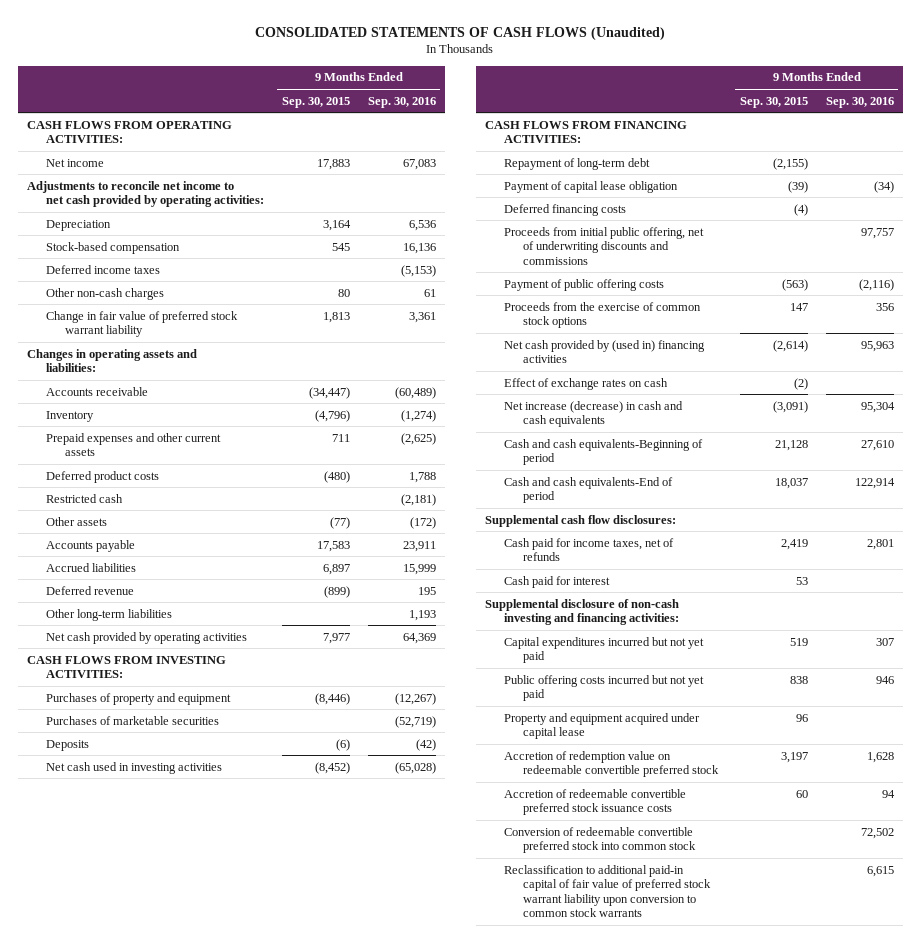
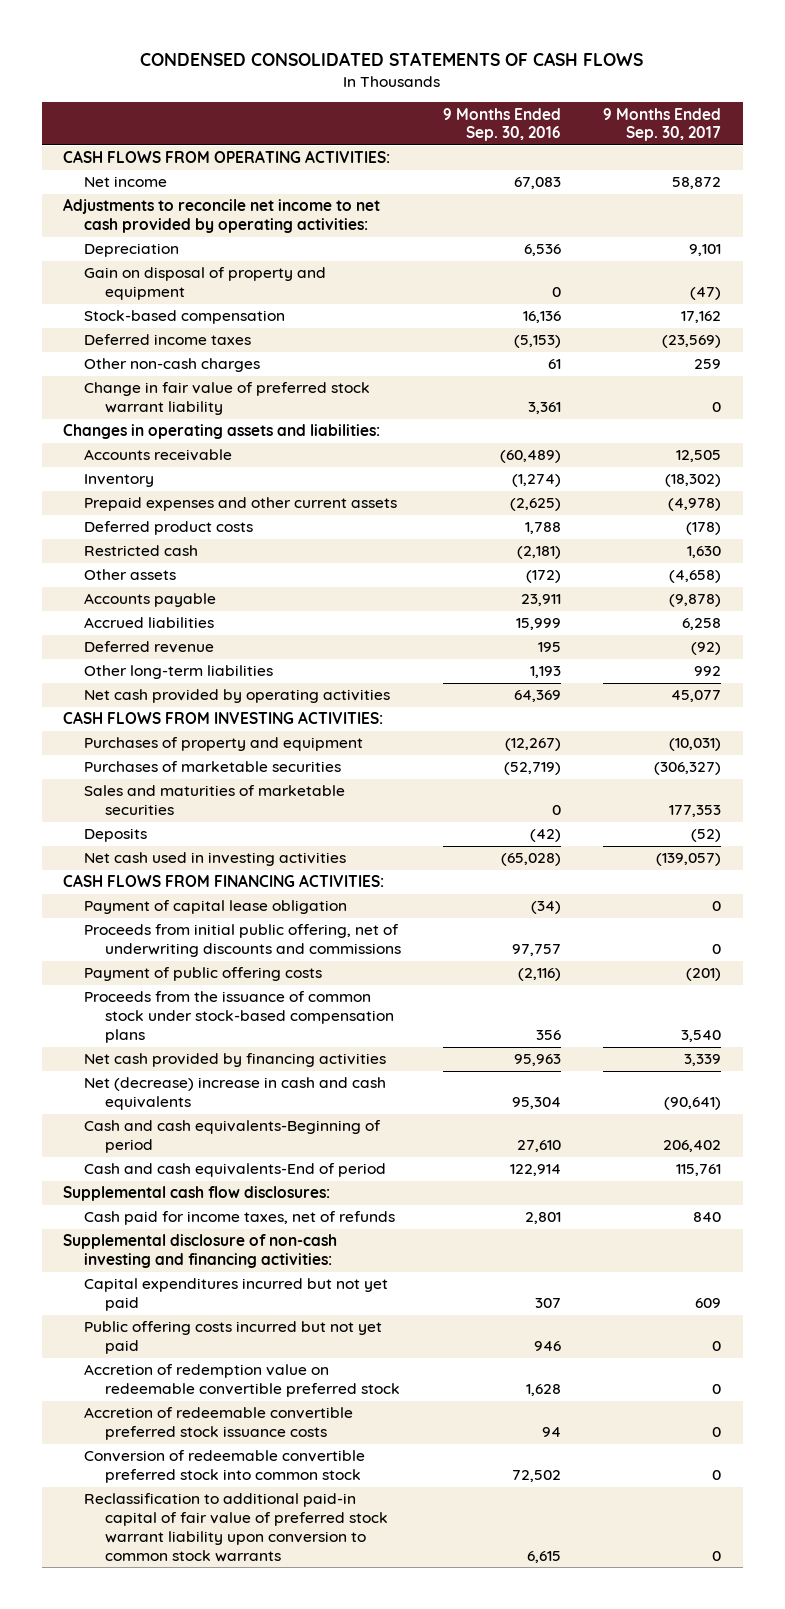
[255,26,666,40] CONSOLIDATED STATEMENTS OF CASH FLOWS (Unaudited) -> [140,52,644,67] CONDENSED CONSOLIDATED STATEMENTS OF CASH FLOWS
[281,96,350,108] Sep. 30, 2015 -> none
none -> [603,107,722,142] 9 Months Ended Sep. 30, 2017
none -> [84,267,327,301] Gain on disposal of property and equipment
none -> [84,785,346,816] Sales and maturities of marketable securities
[503,157,650,170] Repayment of long-term debt -> none
[503,203,626,216] Deferred financing costs -> none
[503,377,668,390] Effect of exchange rates on cash -> none
[503,301,701,329] Proceeds from the exercise of common stock options -> [84,991,394,1044] Proceeds from the issuance of common stock under stock-based compensation plans
[503,339,705,364] Net cash provided by (used in) financing activities -> [84,1053,387,1068] Net cash provided by financing activities
[503,400,683,428] Net increase (decrease) in cash and cash equivalents -> [84,1077,387,1111] Net (decrease) increase in cash and cash equivalents
[503,575,610,588] Cash paid for interest -> none
[503,712,700,740] Property and equipment acquired under capital lease -> none

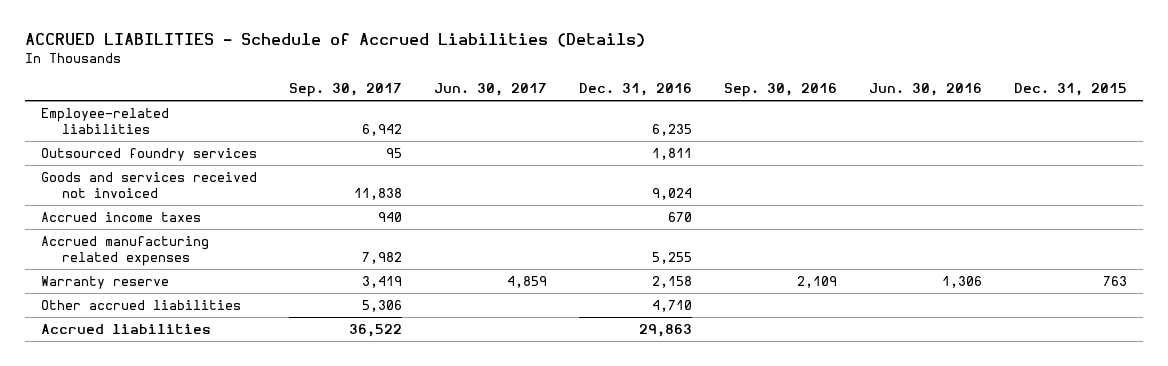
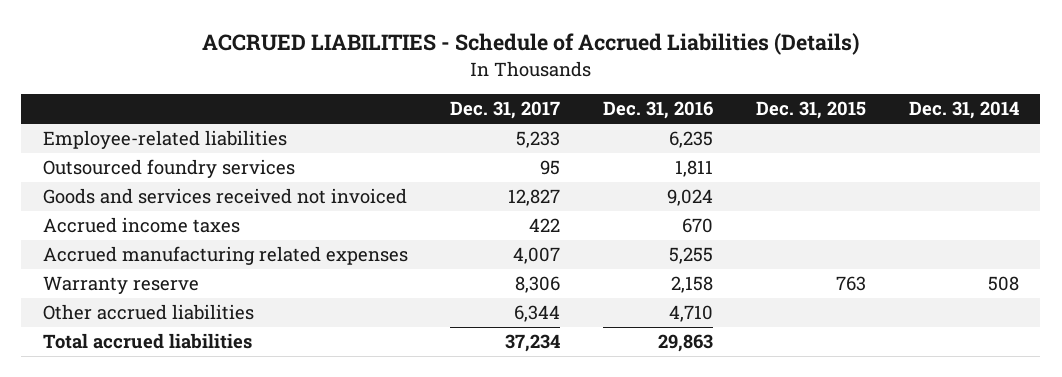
[289,83,403,98] Sep. 30, 2017 -> none
[434,83,548,97] Jun. 30, 2017 -> none
[724,83,838,98] Sep. 30, 2016 -> none
[869,83,983,97] Jun. 30, 2016 -> none
none -> [450,101,561,120] Dec. 31, 2017
none -> [908,101,1019,120] Dec. 31, 2014
[40,324,211,335] Accrued liabilities -> [42,333,252,350] Total accrued liabilities

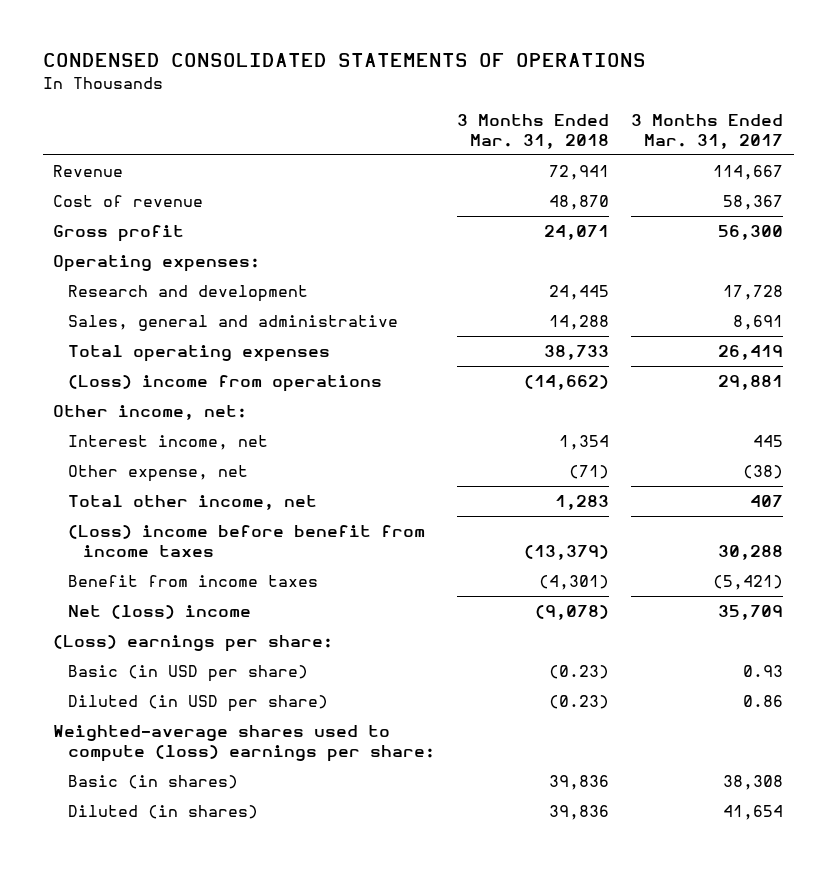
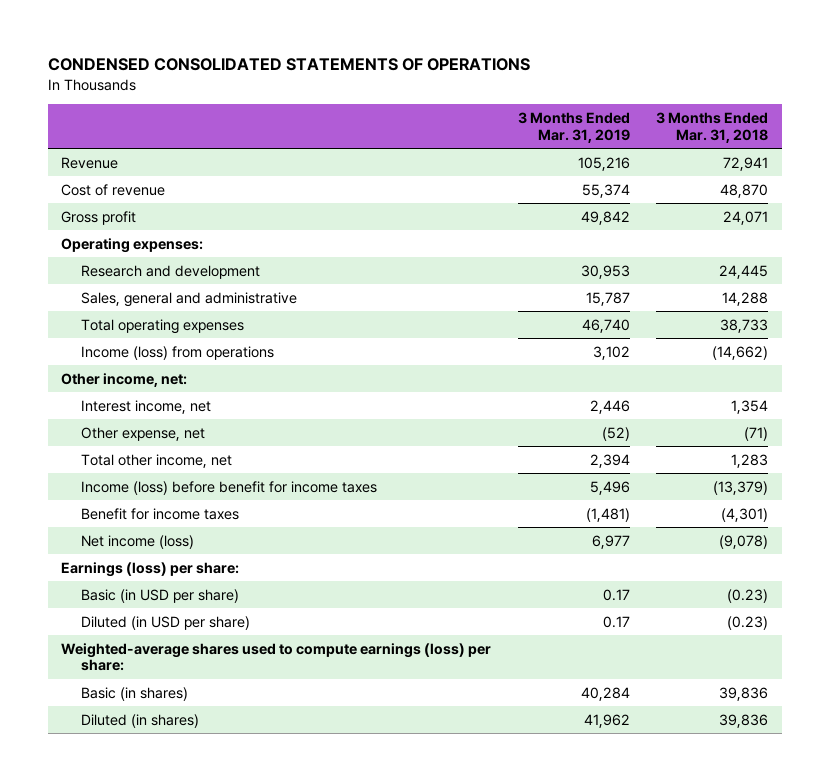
[630,113,783,149] 3 Months Ended Mar. 31, 2017 -> none
none -> [517,111,630,143] 3 Months Ended Mar. 31, 2019
[68,374,383,392] (Loss) income from operations -> [80,345,274,360] Income (loss) from operations
[68,524,426,557] (Loss) income before benefit from income taxes -> [80,480,377,495] Income (loss) before benefit for income taxes
[68,574,319,587] Benefit from income taxes -> [80,507,239,520] Benefit for income taxes
[68,604,252,619] Net (loss) income -> [80,534,194,549] Net income (loss)
[53,634,334,652] (Loss) earnings per share: -> [60,561,239,577] Earnings (loss) per share:
[53,724,436,762] Weighted-average shares used to compute (loss) earnings per share: -> [60,642,491,672] Weighted-average shares used to compute earnings (loss) per share:

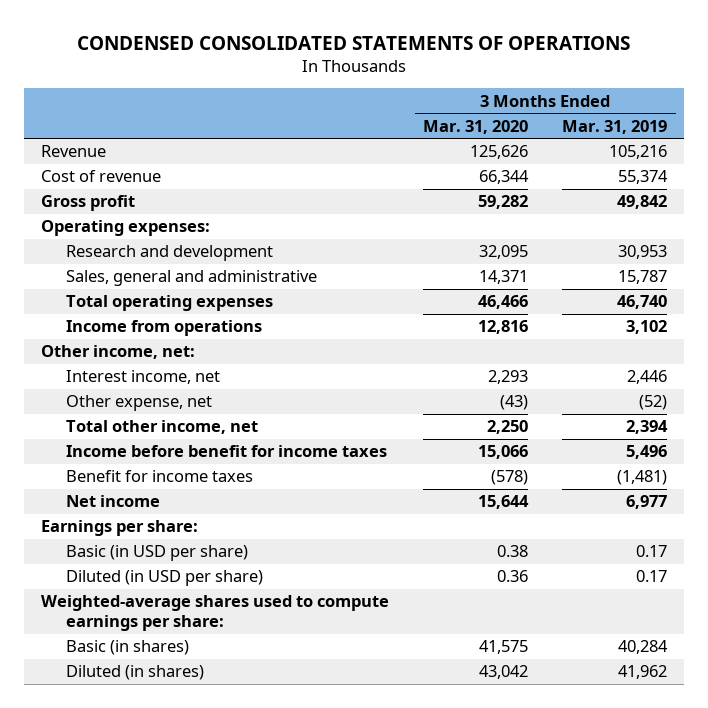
[656,111,769,143] 3 Months Ended Mar. 31, 2018 -> none
none -> [423,119,529,134] Mar. 31, 2020
[80,345,274,360] Income (loss) from operations -> [66,320,263,337] Income from operations
[80,480,377,495] Income (loss) before benefit for income taxes -> [66,445,388,458] Income before benefit for income taxes
[80,534,194,549] Net income (loss) -> [66,495,161,508] Net income
[60,561,239,577] Earnings (loss) per share: -> [41,520,199,537] Earnings per share:
[60,642,491,672] Weighted-average shares used to compute earnings (loss) per share: -> [41,595,390,632] Weighted-average shares used to compute earnings per share:

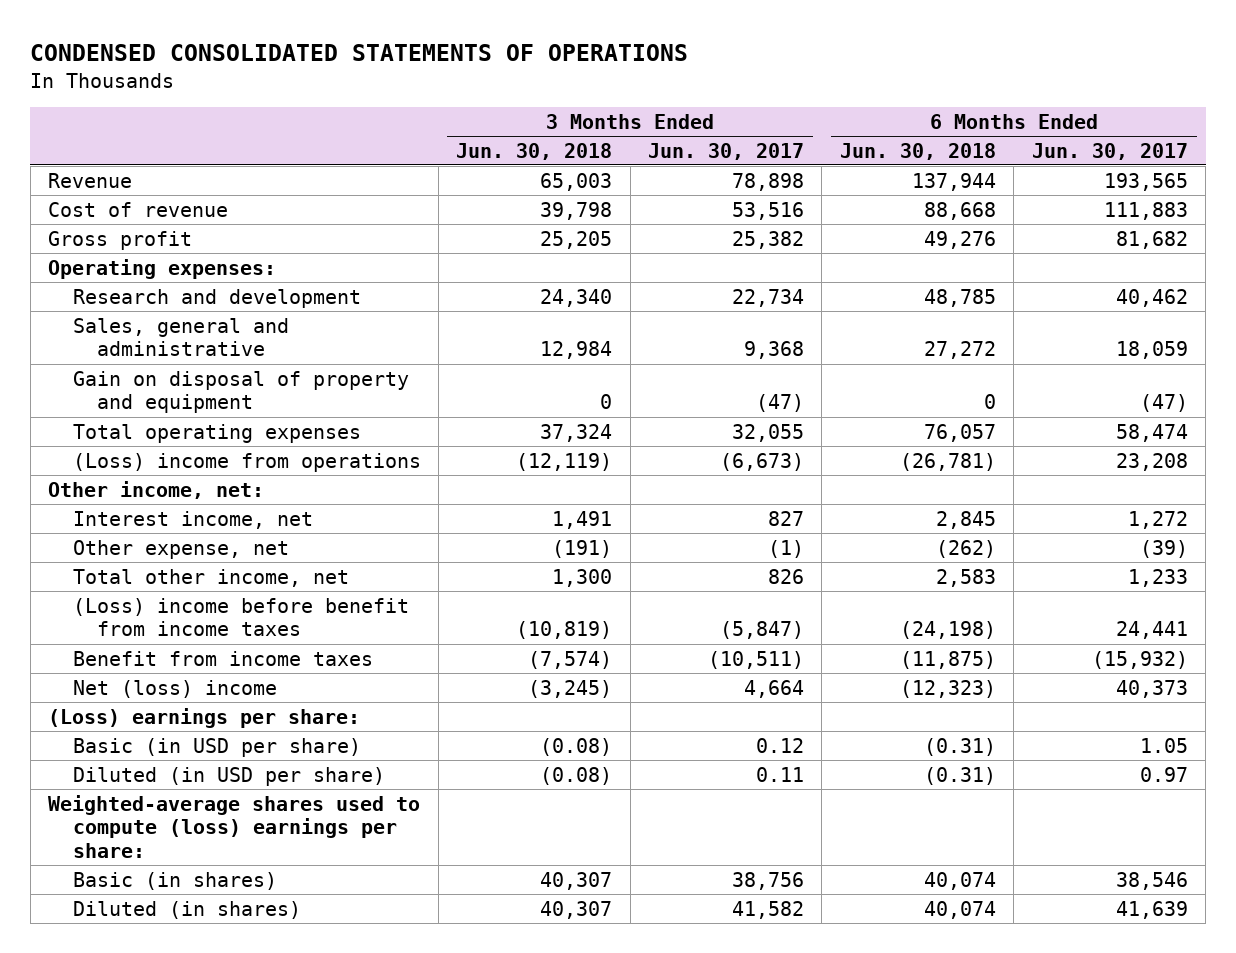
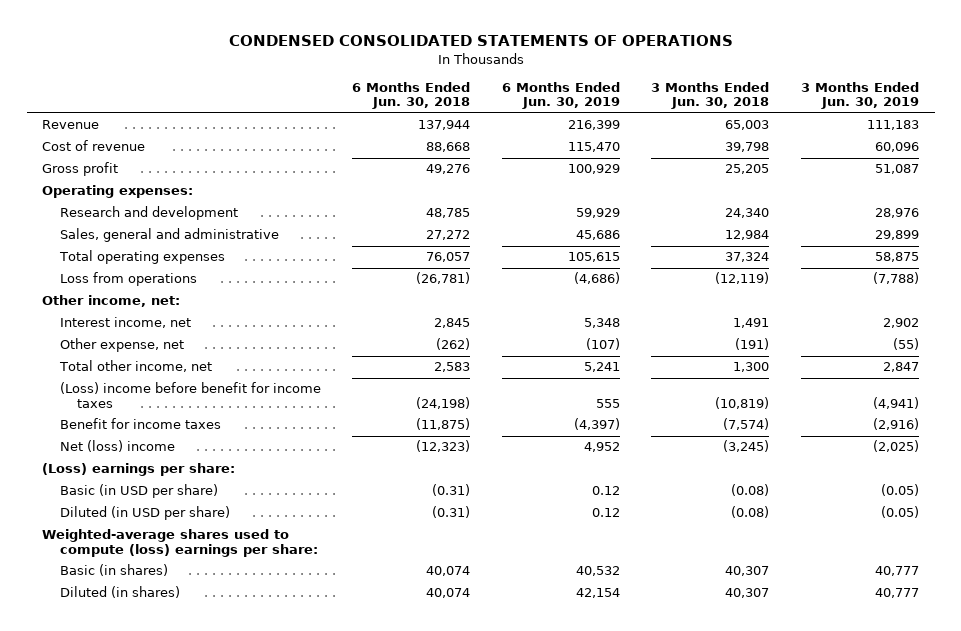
[648,142,805,160] Jun. 30, 2017 -> none
[1031,142,1188,160] Jun. 30, 2017 -> none
none -> [501,81,620,110] 6 Months Ended Jun. 30, 2019
none -> [800,81,919,110] 3 Months Ended Jun. 30, 2019
[72,370,409,414] Gain on disposal of property and equipment -> none
[72,452,421,472] (Loss) income from operations -> [59,272,197,287] Loss from operations
[72,597,409,637] (Loss) income before benefit from income taxes -> [59,382,321,409] (Loss) income before benefit for income taxes
[72,650,373,666] Benefit from income taxes -> [59,418,221,430] Benefit for income taxes

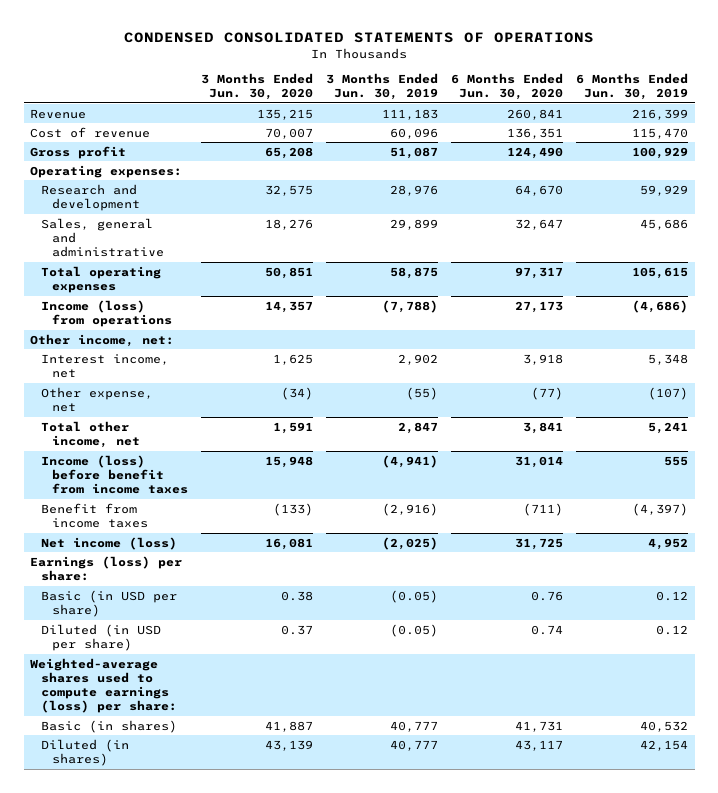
[352,81,471,110] 6 Months Ended Jun. 30, 2018 -> none
[651,81,770,110] 3 Months Ended Jun. 30, 2018 -> none
none -> [200,73,313,101] 3 Months Ended Jun. 30, 2020
none -> [450,73,563,101] 6 Months Ended Jun. 30, 2020
[59,272,197,287] Loss from operations -> [40,299,172,327] Income (loss) from operations
[59,382,321,409] (Loss) income before benefit for income taxes -> [40,454,188,495] Income (loss) before benefit from income taxes
[59,418,221,430] Benefit for income taxes -> [40,502,148,528] Benefit from income taxes
[59,440,175,453] Net (loss) income -> [40,536,177,550] Net income (loss)
[42,463,236,477] (Loss) earnings per share: -> [30,555,183,581] Earnings (loss) per share:
[42,529,318,558] Weighted-average shares used to compute (loss) earnings per share: -> [30,657,177,714] Weighted-average shares used to compute earnings (loss) per share:

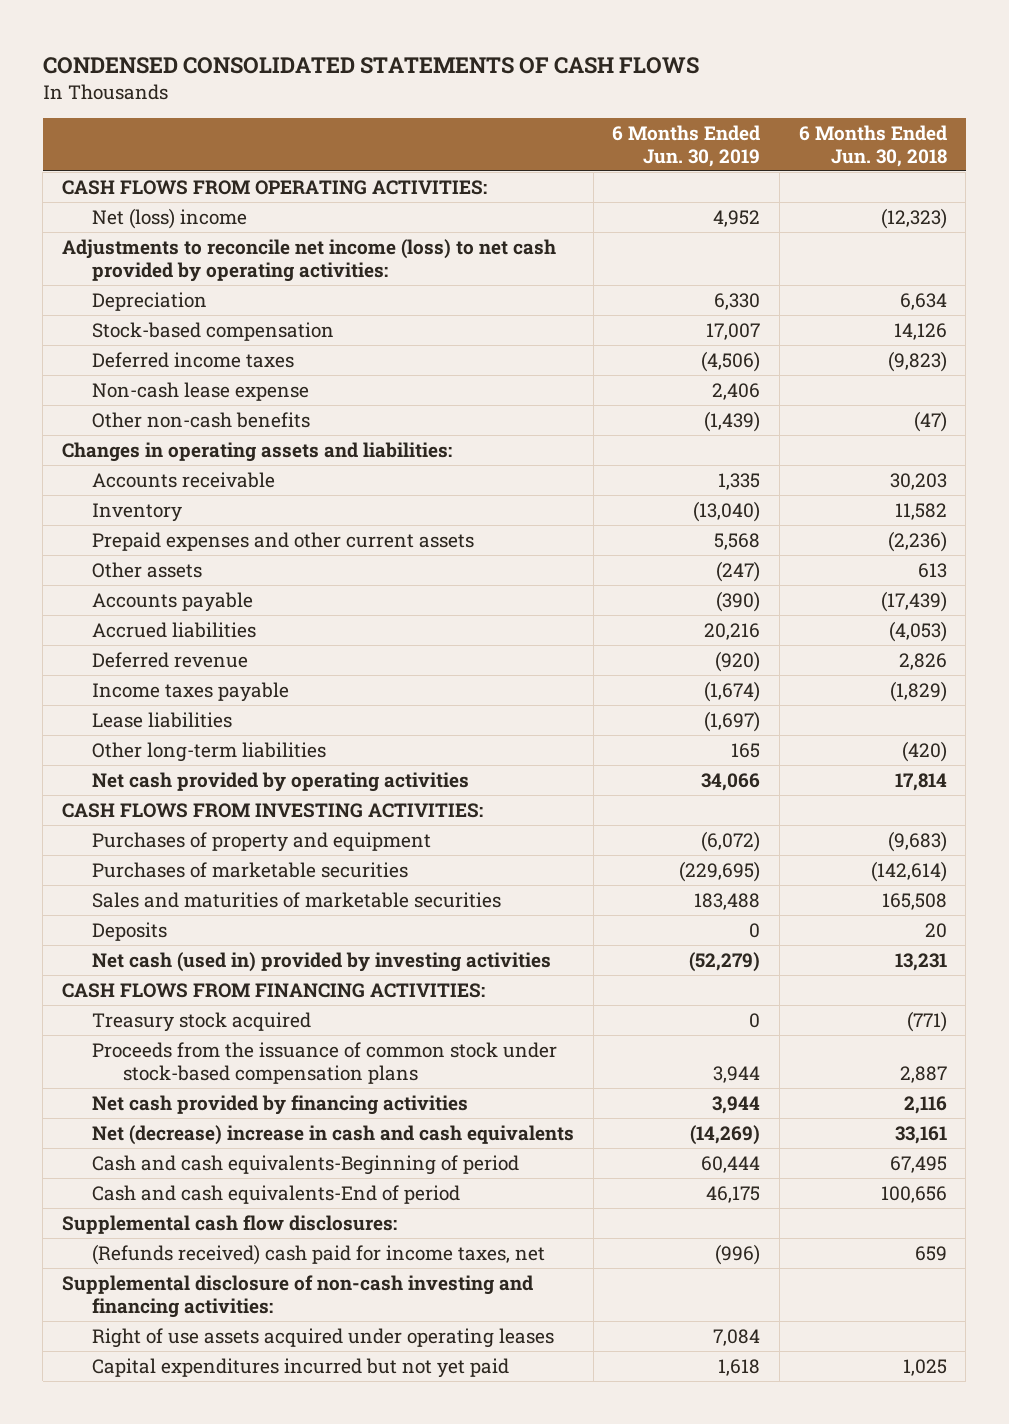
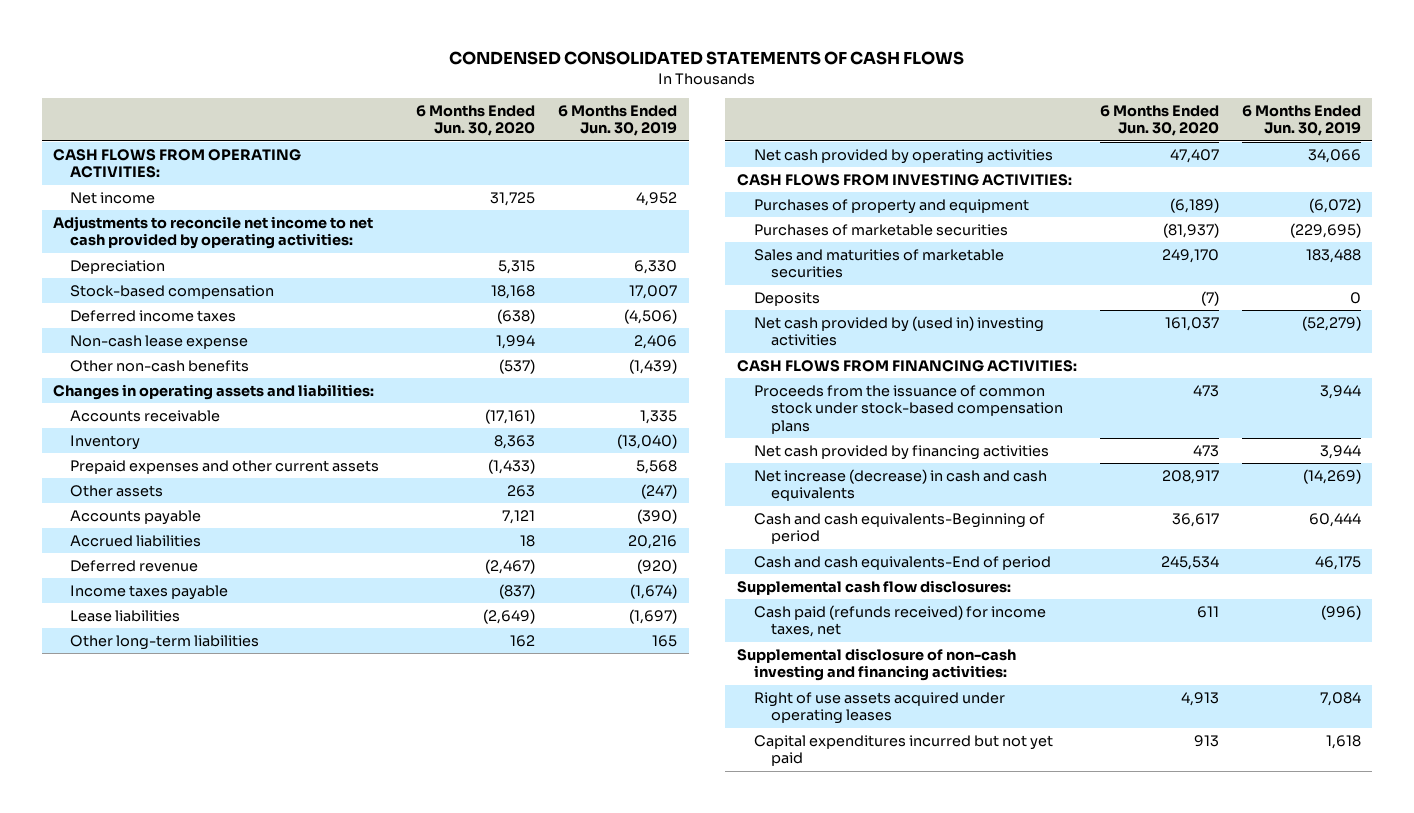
[798,124,947,167] 6 Months Ended Jun. 30, 2018 -> none
none -> [416,104,536,137] 6 Months Ended Jun. 30, 2020
[92,207,248,229] Net (loss) income -> [70,191,156,204] Net income
[61,238,556,282] Adjustments to reconcile net income (loss) to net cash provided by operating activities: -> [53,215,374,250] Adjustments to reconcile net income to net cash provided by operating activities:
[92,951,552,972] Net cash (used in) provided by investing activities -> [753,315,1044,347] Net cash provided by (used in) investing activities
[92,1011,312,1032] Treasury stock acquired -> none
[92,1124,575,1145] Net (decrease) increase in cash and cash equivalents -> [753,468,1047,502] Net increase (decrease) in cash and cash equivalents
[92,1243,546,1265] (Refunds received) cash paid for income taxes, net -> [753,604,1046,638] Cash paid (refunds received) for income taxes, net

